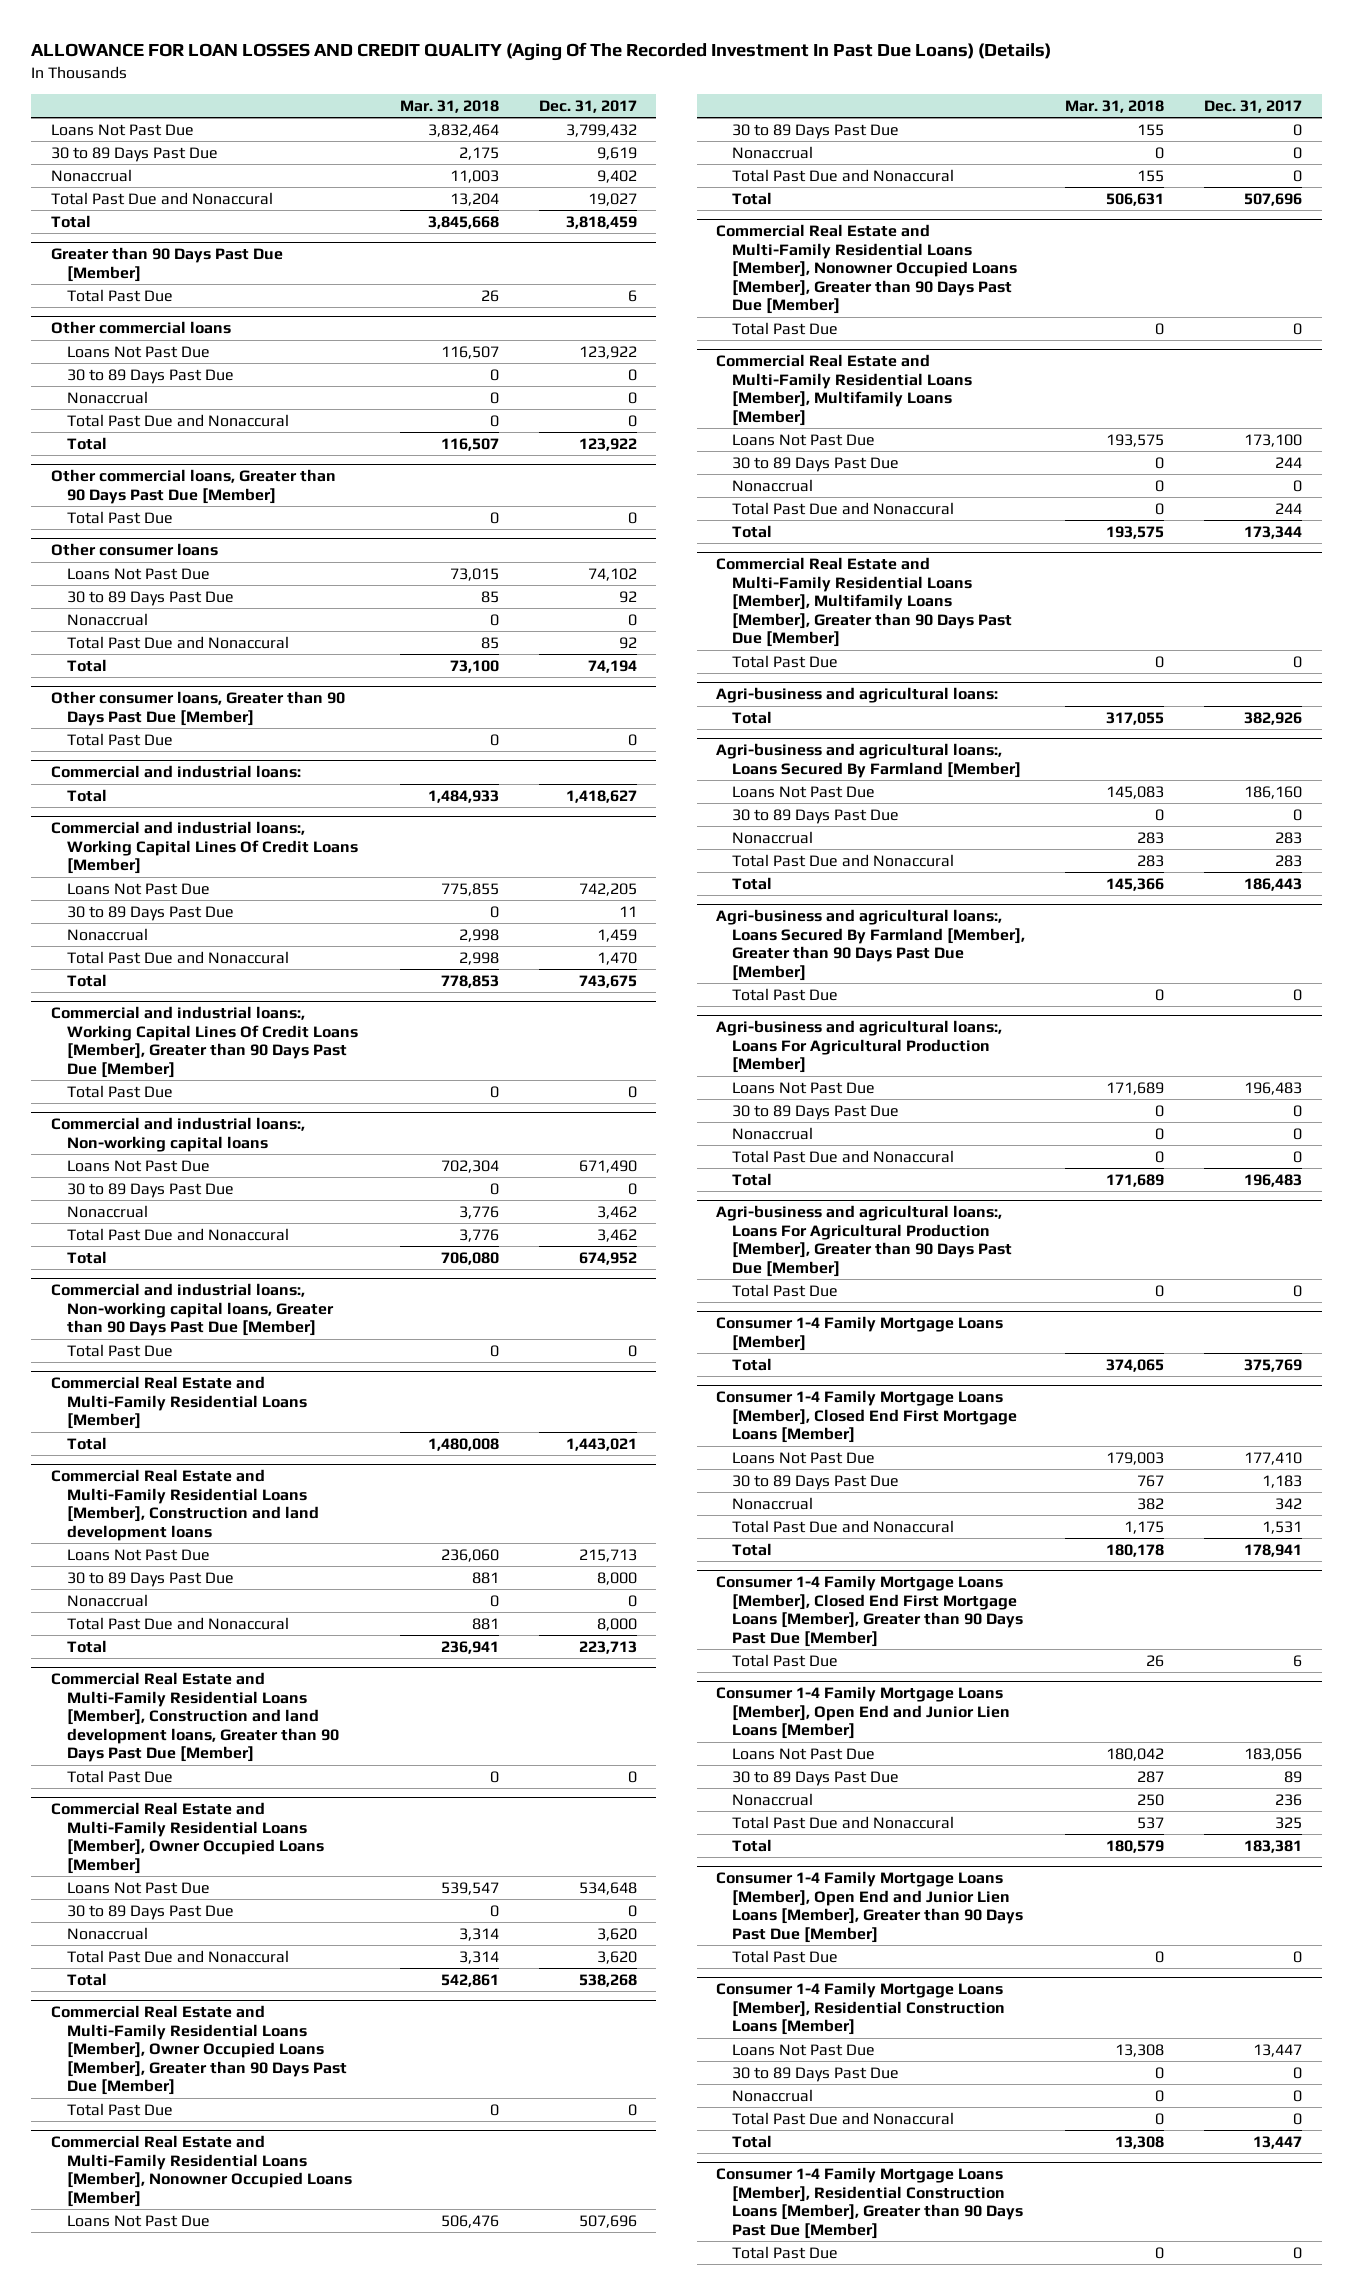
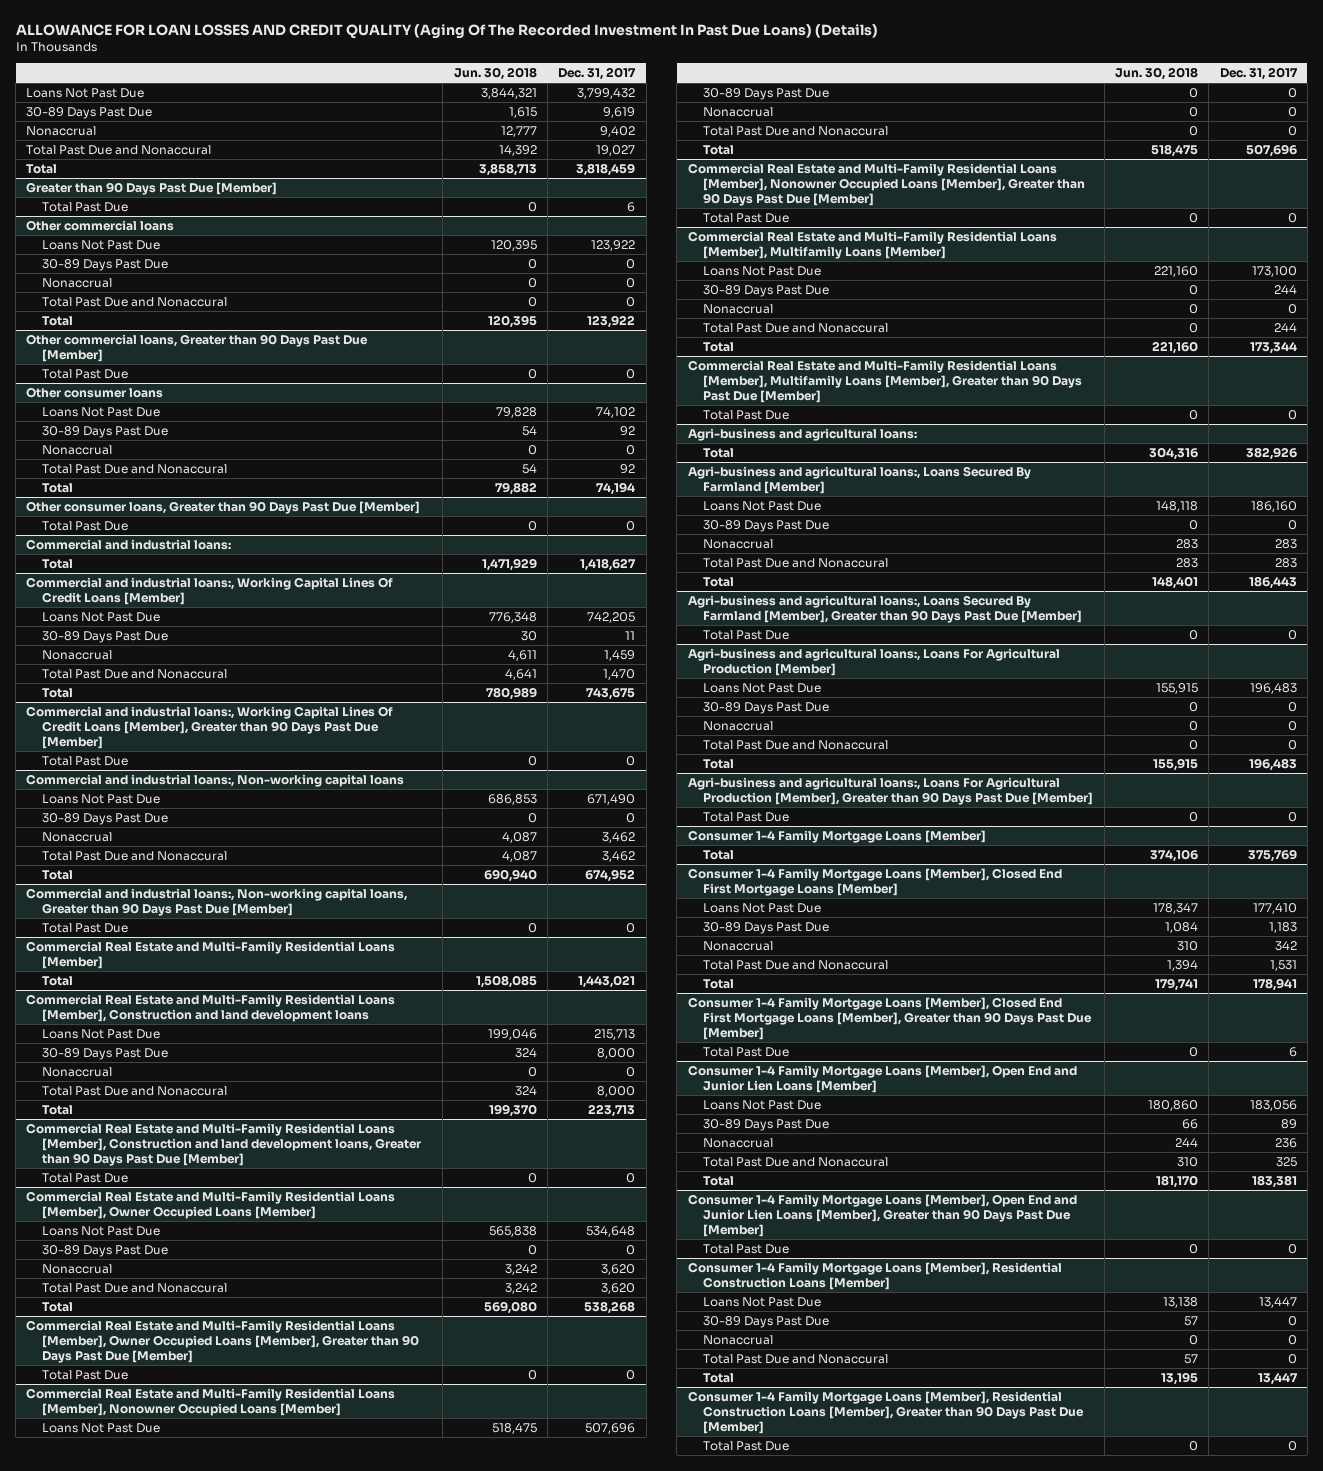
[399,99,499,113] Mar. 31, 2018 -> none
none -> [453,67,537,81] Jun. 30, 2018
[51,146,219,162] 30 to 89 Days Past Due -> [26,106,153,119] 30-89 Days Past Due
[67,368,235,384] 30 to 89 Days Past Due -> [42,258,169,271] 30-89 Days Past Due
[67,590,235,606] 30 to 89 Days Past Due -> [42,425,169,438] 30-89 Days Past Due
[67,905,235,921] 30 to 89 Days Past Due -> [42,630,169,643] 30-89 Days Past Due
[67,1182,235,1198] 30 to 89 Days Past Due -> [42,812,169,825] 30-89 Days Past Due
[67,1571,235,1587] 30 to 89 Days Past Due -> [42,1047,169,1060] 30-89 Days Past Due
[67,1904,235,1920] 30 to 89 Days Past Due -> [42,1244,169,1257] 30-89 Days Past Due
[732,123,900,139] 30 to 89 Days Past Due -> [703,87,830,100] 30-89 Days Past Due
[732,456,900,472] 30 to 89 Days Past Due -> [703,284,830,297] 30-89 Days Past Due
[732,808,900,824] 30 to 89 Days Past Due -> [703,519,830,532] 30-89 Days Past Due
[732,1104,900,1120] 30 to 89 Days Past Due -> [703,701,830,714] 30-89 Days Past Due
[732,1474,900,1490] 30 to 89 Days Past Due -> [703,921,830,934] 30-89 Days Past Due
[732,1770,900,1786] 30 to 89 Days Past Due -> [703,1118,830,1131] 30-89 Days Past Due
[732,2066,900,2082] 30 to 89 Days Past Due -> [703,1315,830,1328] 30-89 Days Past Due

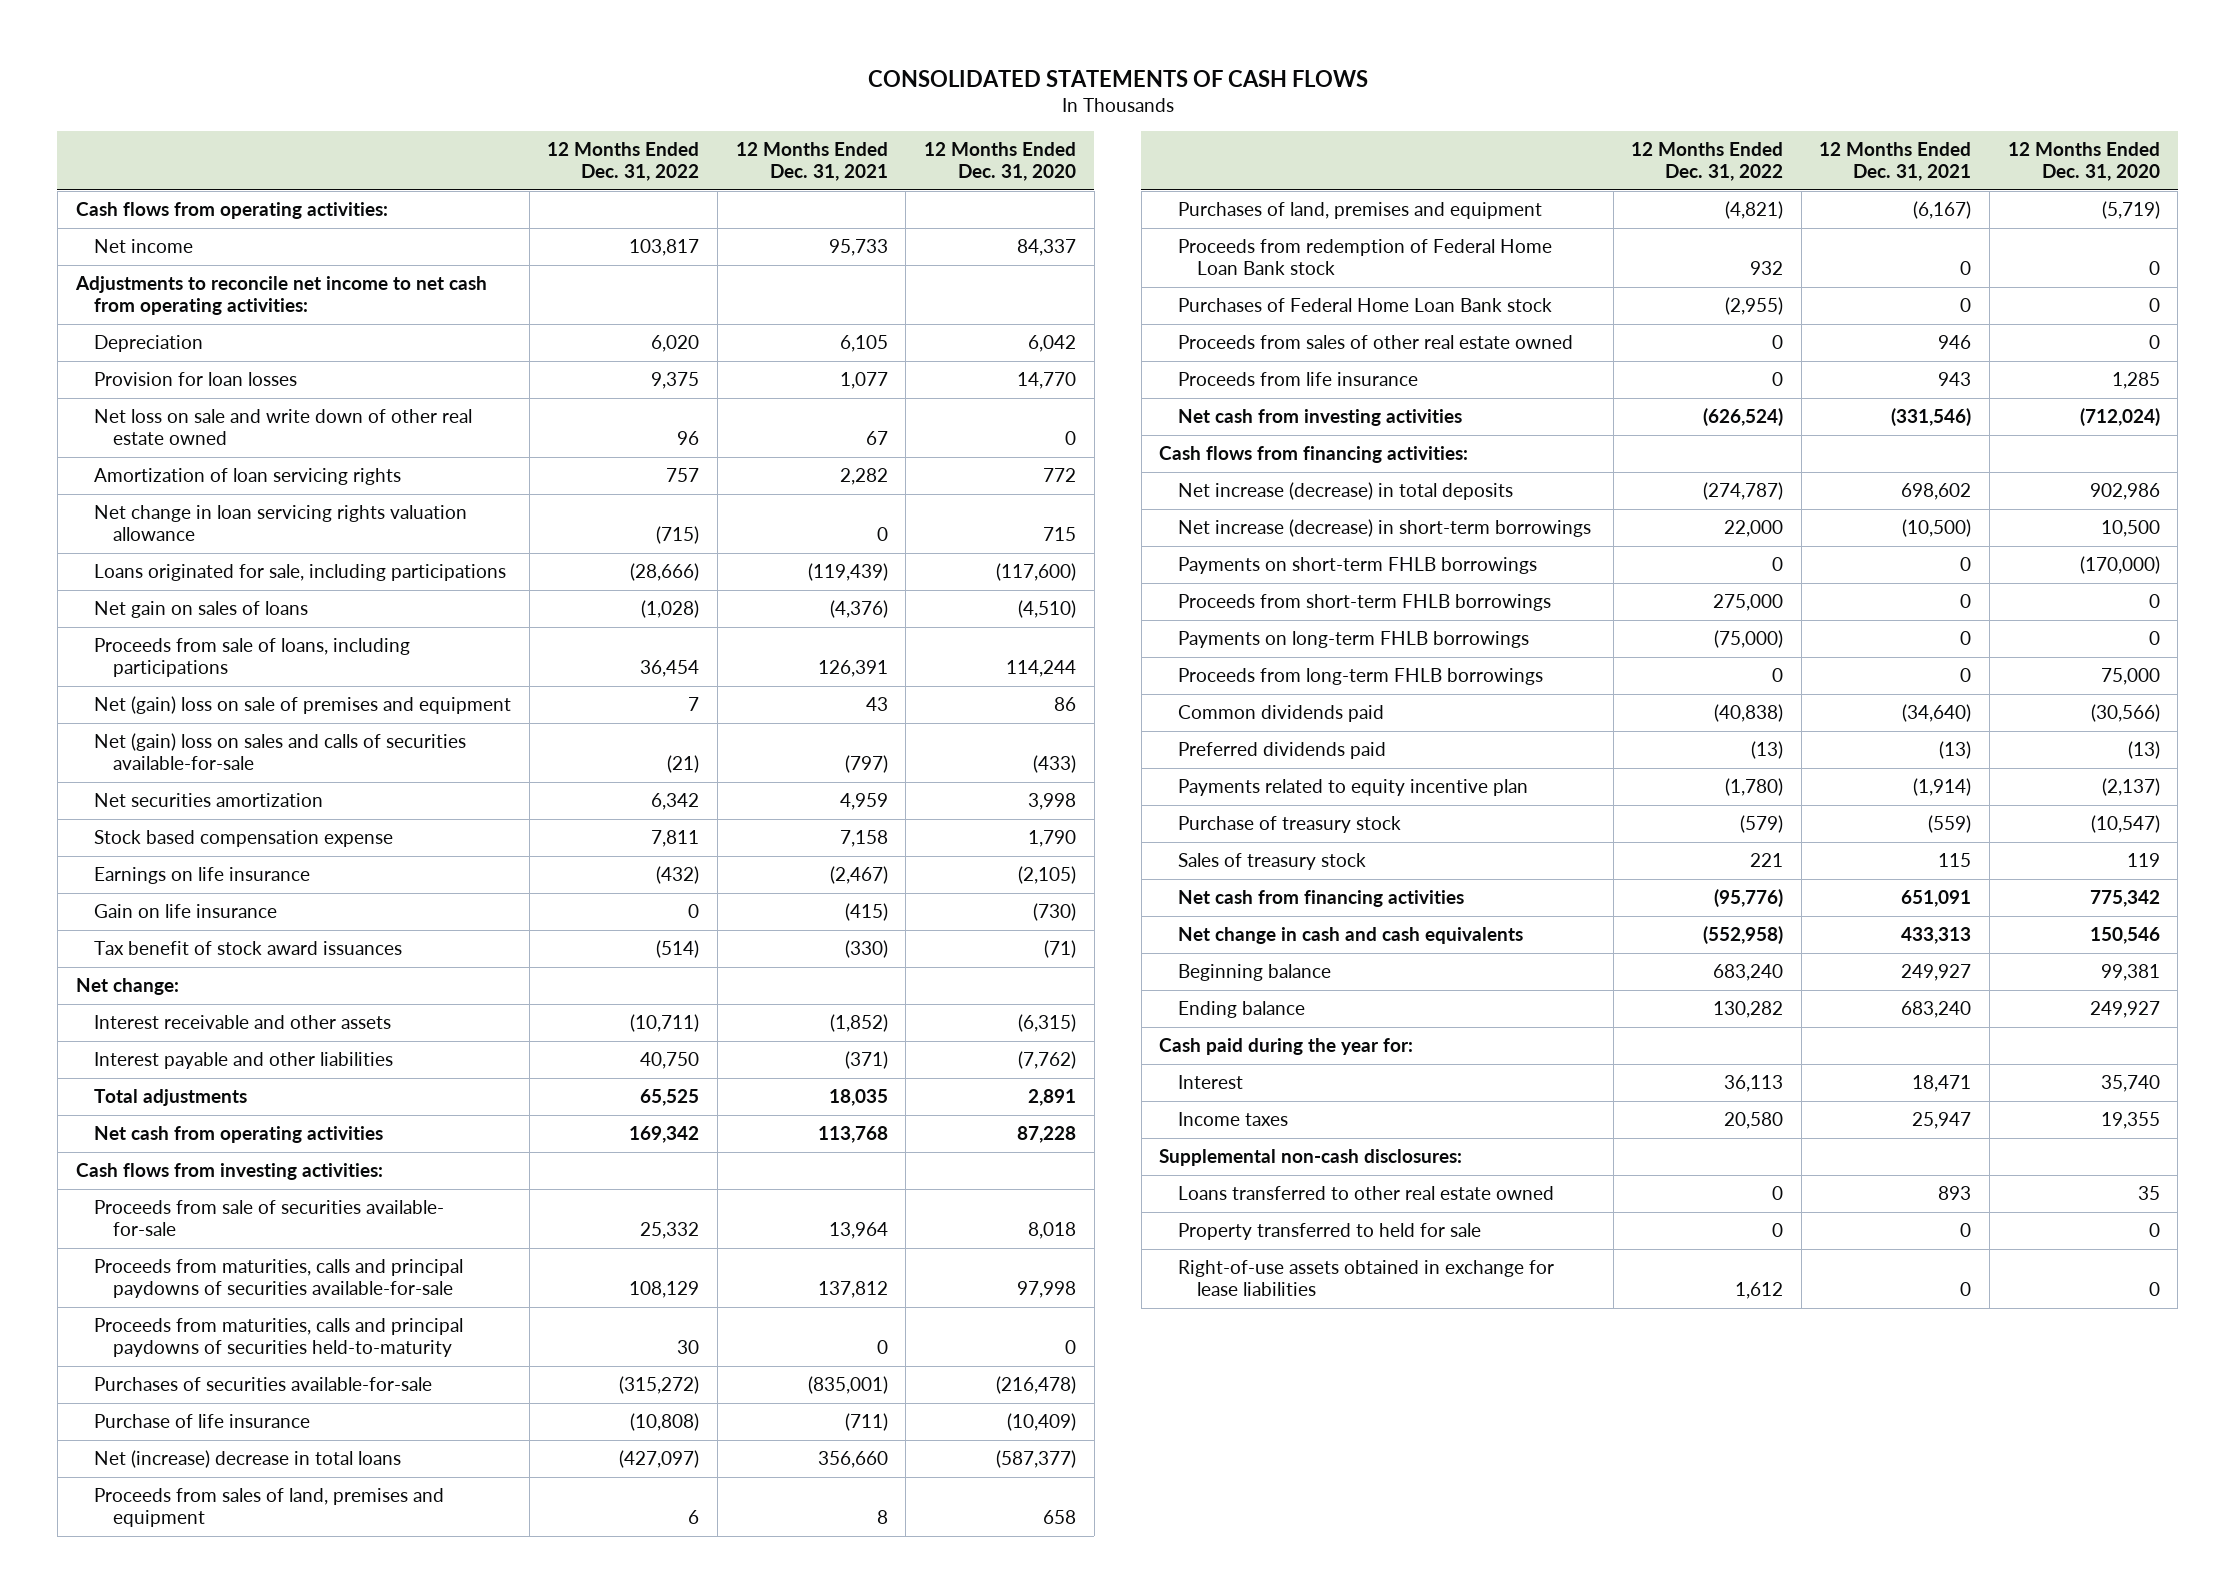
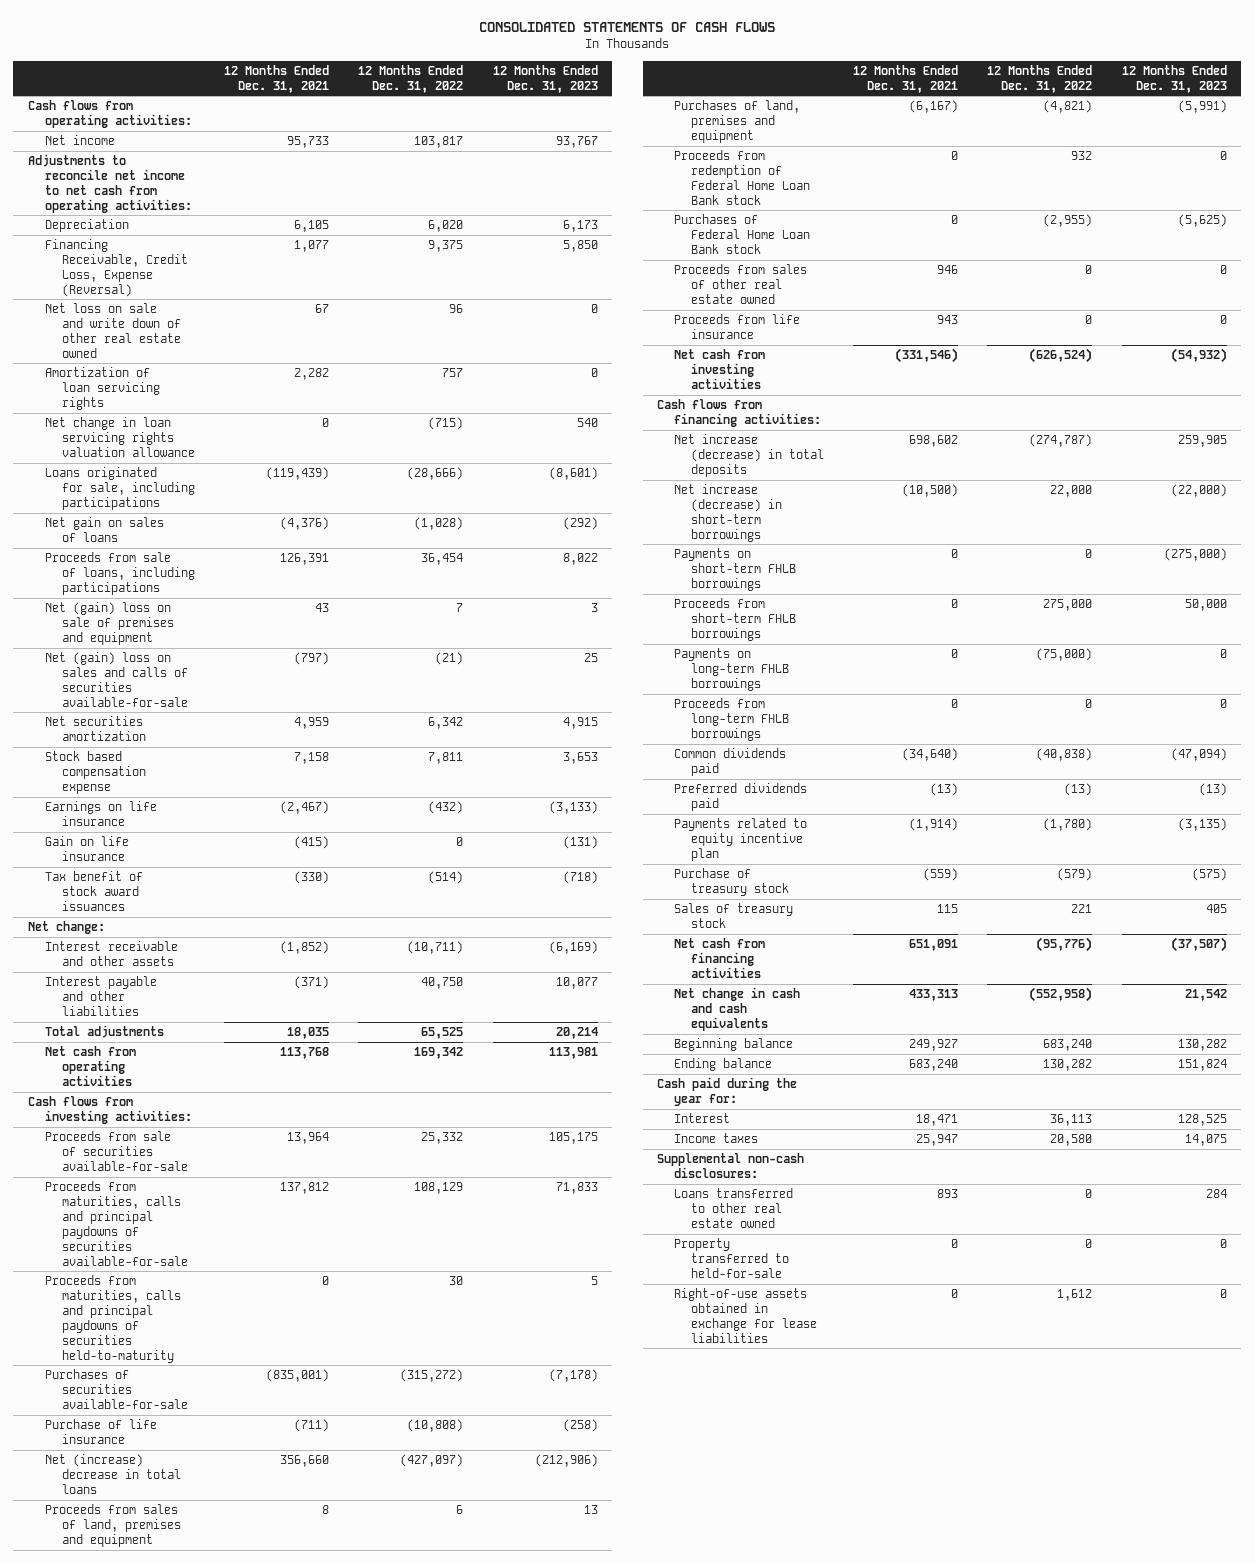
[924,141,1077,182] 12 Months Ended Dec. 31, 2020 -> none
none -> [492,64,598,93] 12 Months Ended Dec. 31, 2023
[94,372,298,387] Provision for loan losses -> [44,239,188,297] Financing Receivable, Credit Loss, Expense (Reversal)
[94,1200,445,1237] Proceeds from sale of securities available- for-sale -> [44,1131,188,1171] Proceeds from sale of securities available-for-sale
[1177,1223,1481,1241] Property transferred to held for sale -> [673,1238,789,1278] Property transferred to held-for-sale

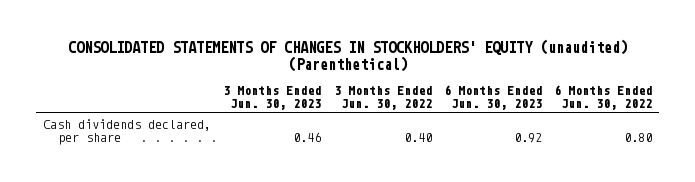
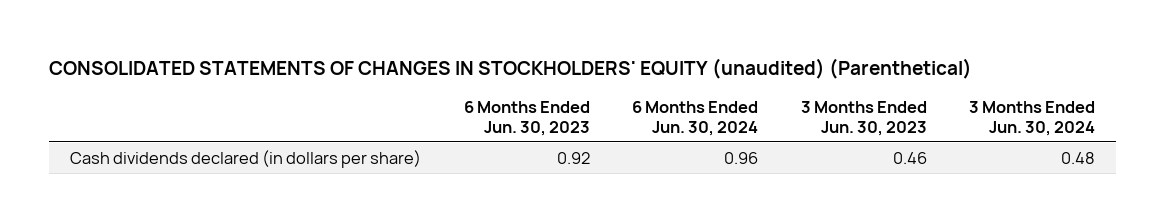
[333,86,432,111] 3 Months Ended Jun. 30, 2022 -> none
[554,85,653,111] 6 Months Ended Jun. 30, 2022 -> none
none -> [632,100,759,136] 6 Months Ended Jun. 30, 2024
none -> [969,100,1096,136] 3 Months Ended Jun. 30, 2024
[42,118,211,145] Cash dividends declared, per share -> [70,150,422,169] Cash dividends declared (in dollars per share)

